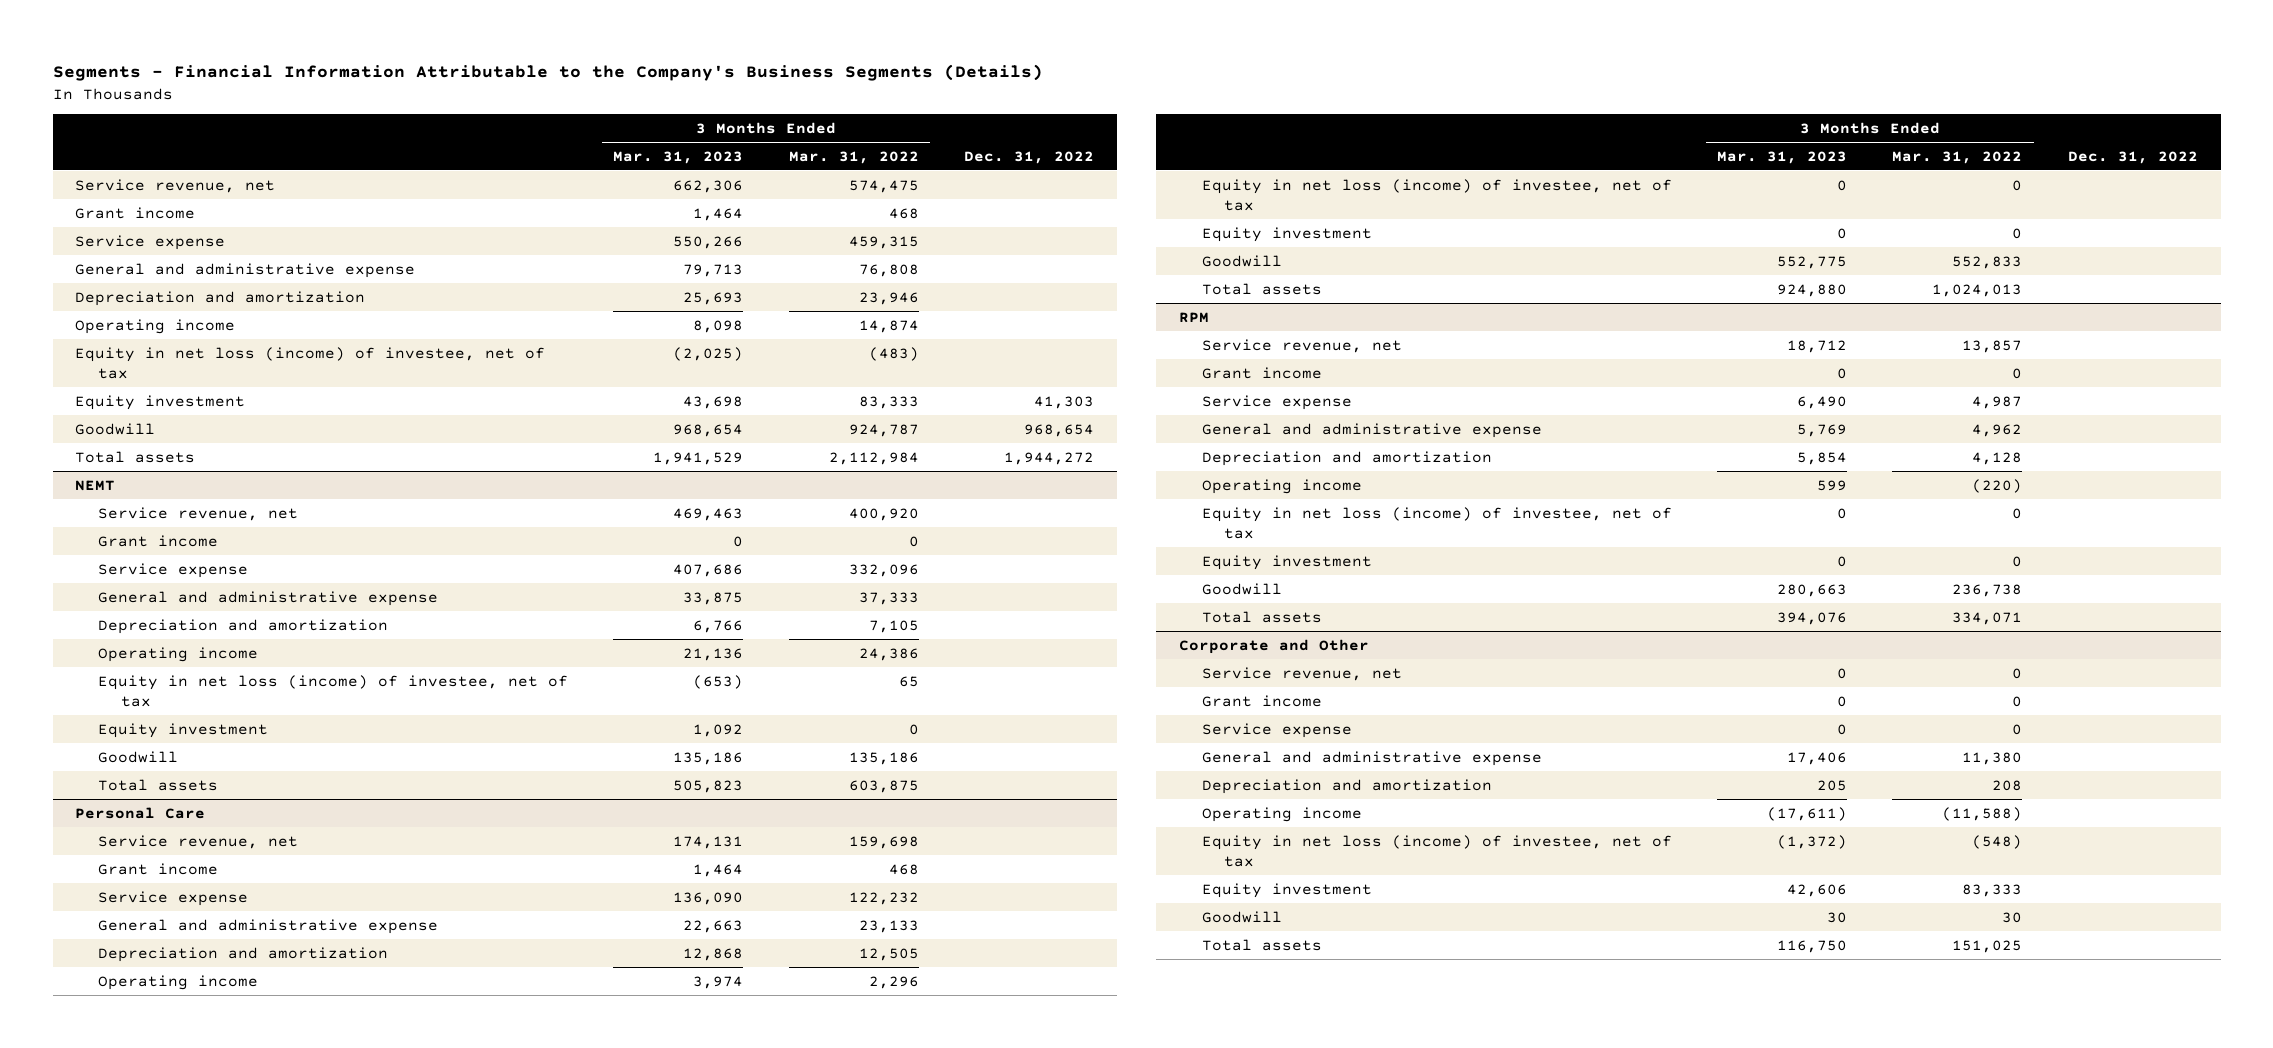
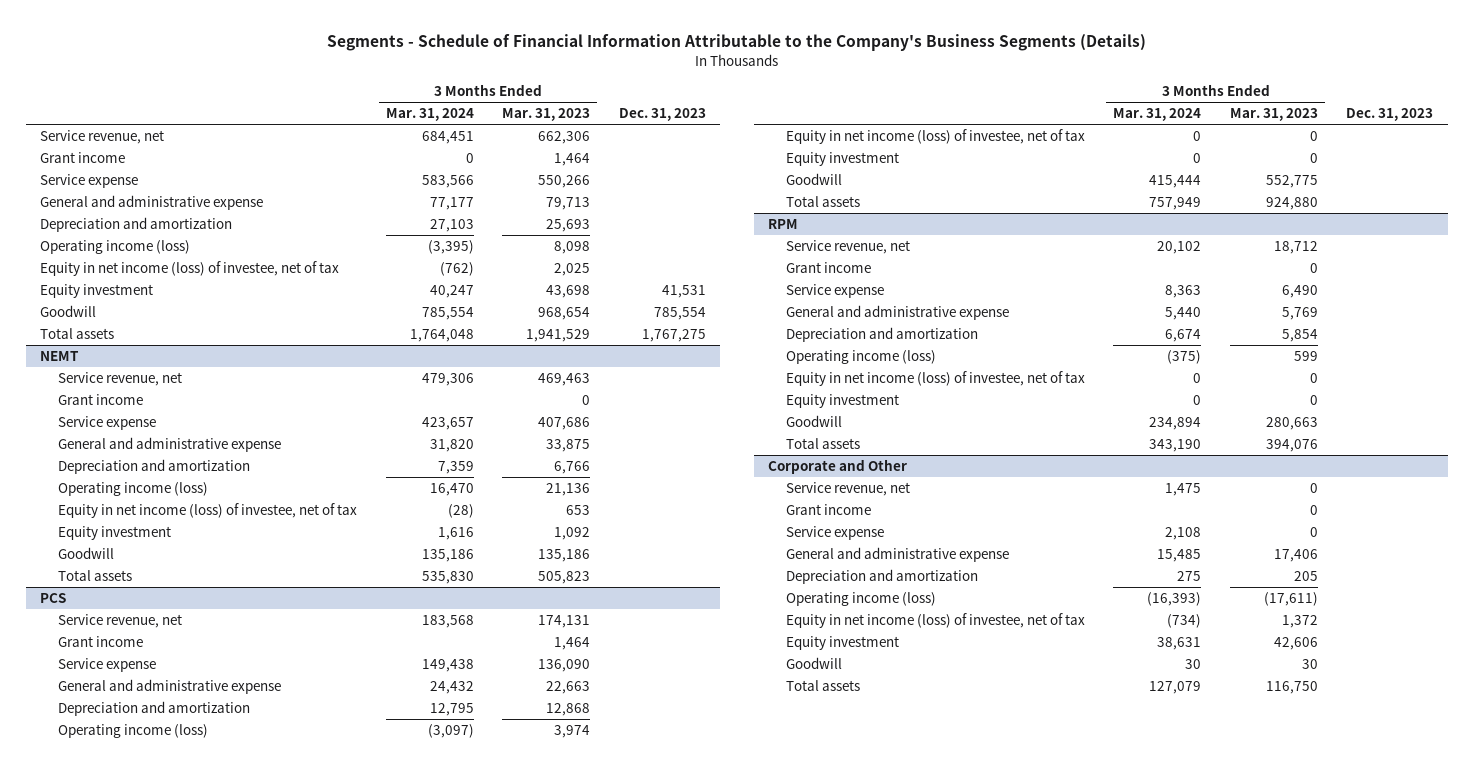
[52,64,1043,82] Segments - Financial Information Attributable to the Company's Business Segments (Details) -> [326,34,1146,52] Segments - Schedule of Financial Information Attributable to the Company's Business Segments (Details)
[788,150,919,164] Mar. 31, 2022 -> none
[964,150,1095,164] Dec. 31, 2022 -> none
none -> [385,108,474,122] Mar. 31, 2024
none -> [618,108,706,122] Dec. 31, 2023
[75,318,236,334] Operating income -> [40,240,191,255] Operating income (loss)
[75,346,546,379] Equity in net loss (income) of investee, net of tax -> [40,261,340,277] Equity in net income (loss) of investee, net of tax
[673,346,744,361] (2,025) -> [554,263,591,277] 2,025
[98,646,259,662] Operating income -> [58,482,209,497] Operating income (loss)
[98,674,569,707] Equity in net loss (income) of investee, net of tax -> [58,503,358,519] Equity in net income (loss) of investee, net of tax
[693,674,744,689] (653) -> [566,505,591,516] 653
[75,806,206,819] Personal Care -> [40,593,67,604] PCS
[98,974,259,990] Operating income -> [58,724,209,739] Operating income (loss)
[1201,178,1672,211] Equity in net loss (income) of investee, net of tax -> [786,129,1086,145] Equity in net income (loss) of investee, net of tax
[1201,478,1362,494] Operating income -> [786,350,937,365] Operating income (loss)
[1201,506,1672,539] Equity in net loss (income) of investee, net of tax -> [786,371,1086,387] Equity in net income (loss) of investee, net of tax
[1201,806,1362,822] Operating income -> [786,592,937,607] Operating income (loss)
[1201,834,1672,867] Equity in net loss (income) of investee, net of tax -> [786,613,1086,629] Equity in net income (loss) of investee, net of tax
[1777,834,1848,849] (1,372) -> [1281,615,1318,629] 1,372

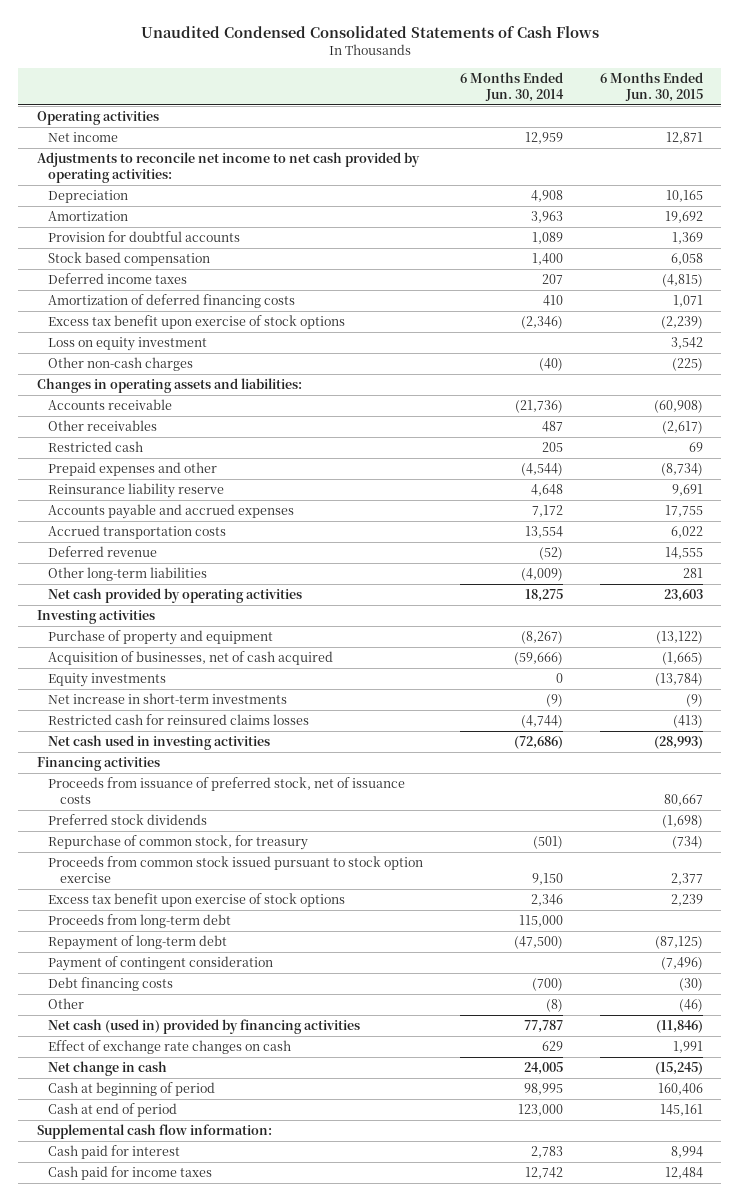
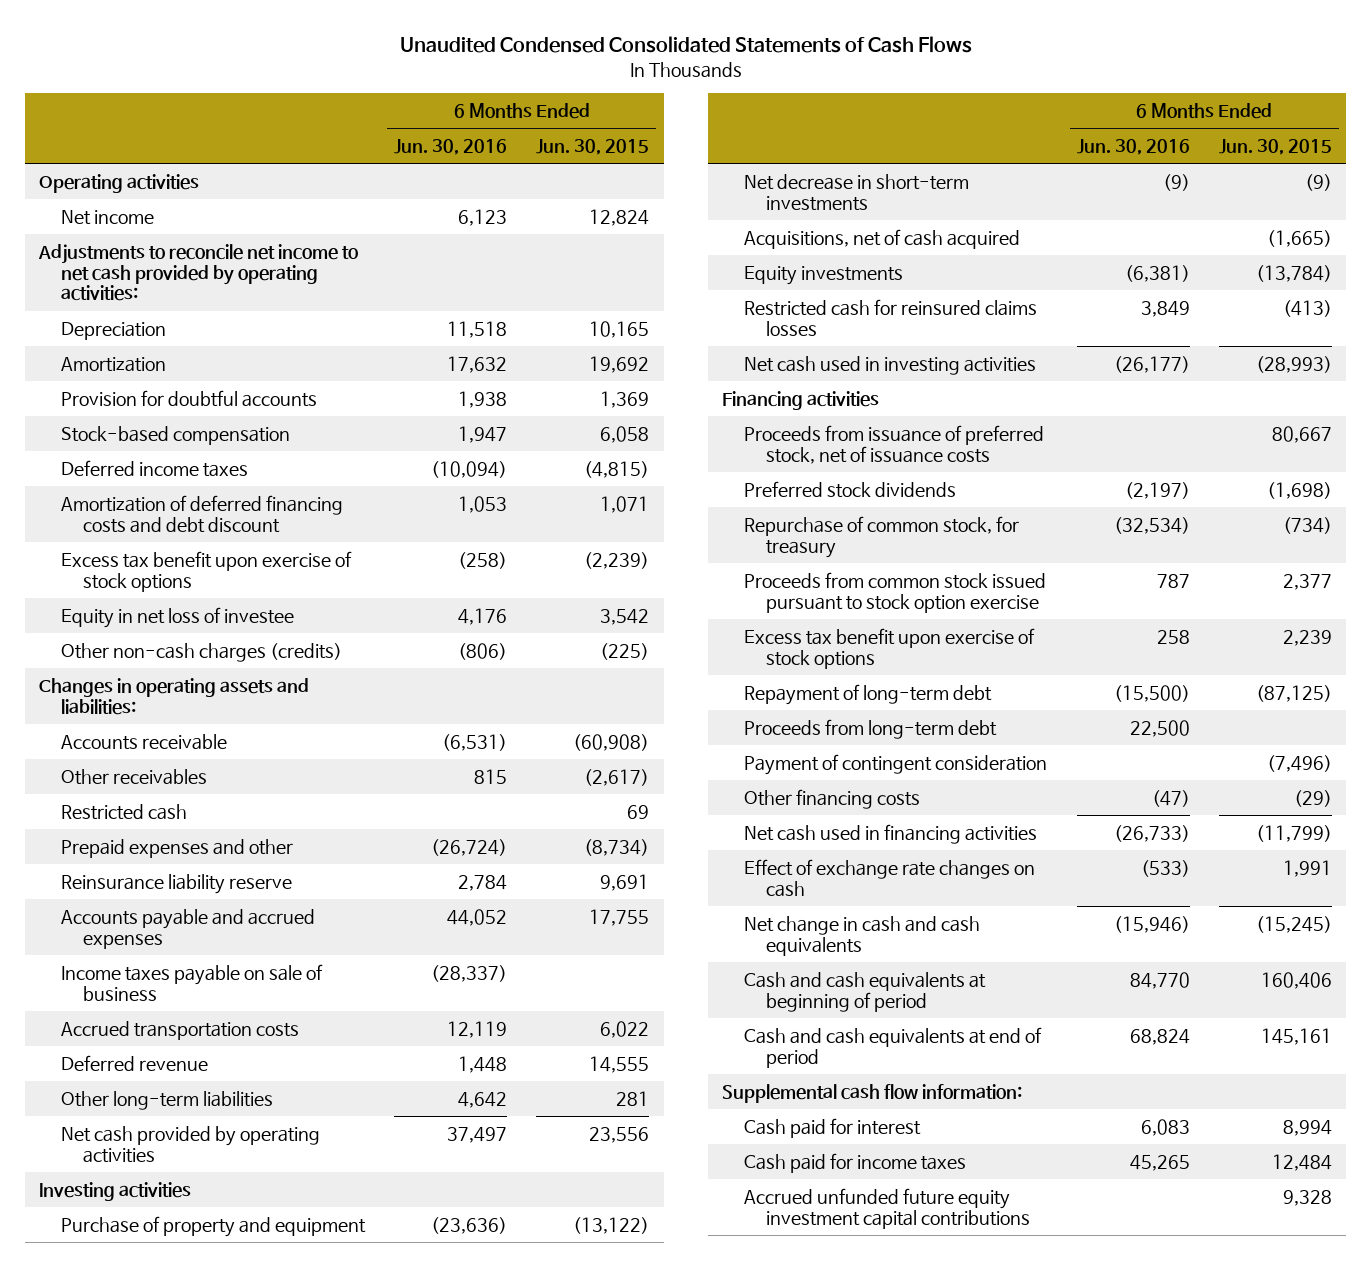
[460,71,565,102] 6 Months Ended Jun. 30, 2014 -> none
none -> [394,139,508,156] Jun. 30, 2016
[665,132,703,145] 12,871 -> [589,208,650,226] 12,824
[48,252,211,267] Stock based compensation -> [61,425,291,445] Stock-based compensation
[48,294,296,309] Amortization of deferred financing costs -> [61,494,344,533] Amortization of deferred financing costs and debt discount
[48,337,208,352] Loss on equity investment -> [61,606,295,628] Equity in net loss of investee
[48,357,194,372] Other non-cash charges -> [61,642,343,662] Other non-cash charges (credits)
none -> [61,963,324,1001] Income taxes payable on sale of business
[663,589,703,603] 23,603 -> [589,1126,650,1143] 23,556
none -> [743,173,969,211] Net decrease in short-term investments
[48,651,334,666] Acquisition of businesses, net of cash acquired -> [743,228,1020,249] Acquisitions, net of cash acquired
[48,693,288,705] Net increase in short-term investments -> none
[48,914,232,929] Proceeds from long-term debt -> [743,718,997,739] Proceeds from long-term debt
[48,977,174,992] Debt financing costs -> none
[48,998,85,1010] Other -> [743,788,920,809] Other financing costs
[678,999,703,1013] (46) -> [1293,789,1332,807] (29)
[48,1019,361,1035] Net cash (used in) provided by financing activities -> [743,823,1037,844] Net cash used in financing activities
[655,1020,703,1034] (11,846) -> [1255,824,1332,842] (11,799)
[48,1061,168,1077] Net change in cash -> [743,915,980,956] Net change in cash and cash equivalents
[48,1082,216,1097] Cash at beginning of period -> [743,971,986,1012] Cash and cash equivalents at beginning of period
[48,1103,178,1118] Cash at end of period -> [743,1026,1042,1068] Cash and cash equivalents at end of period
none -> [743,1187,1030,1229] Accrued unfunded future equity investment capital contributions

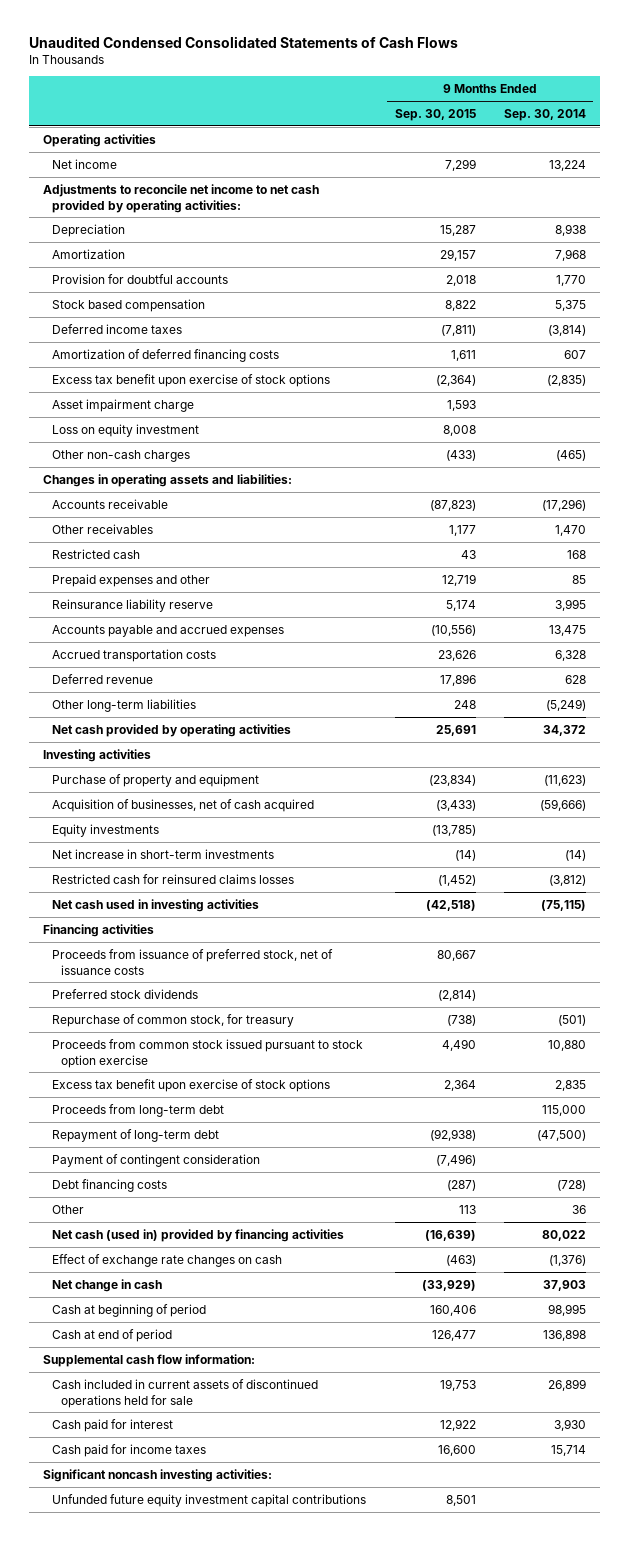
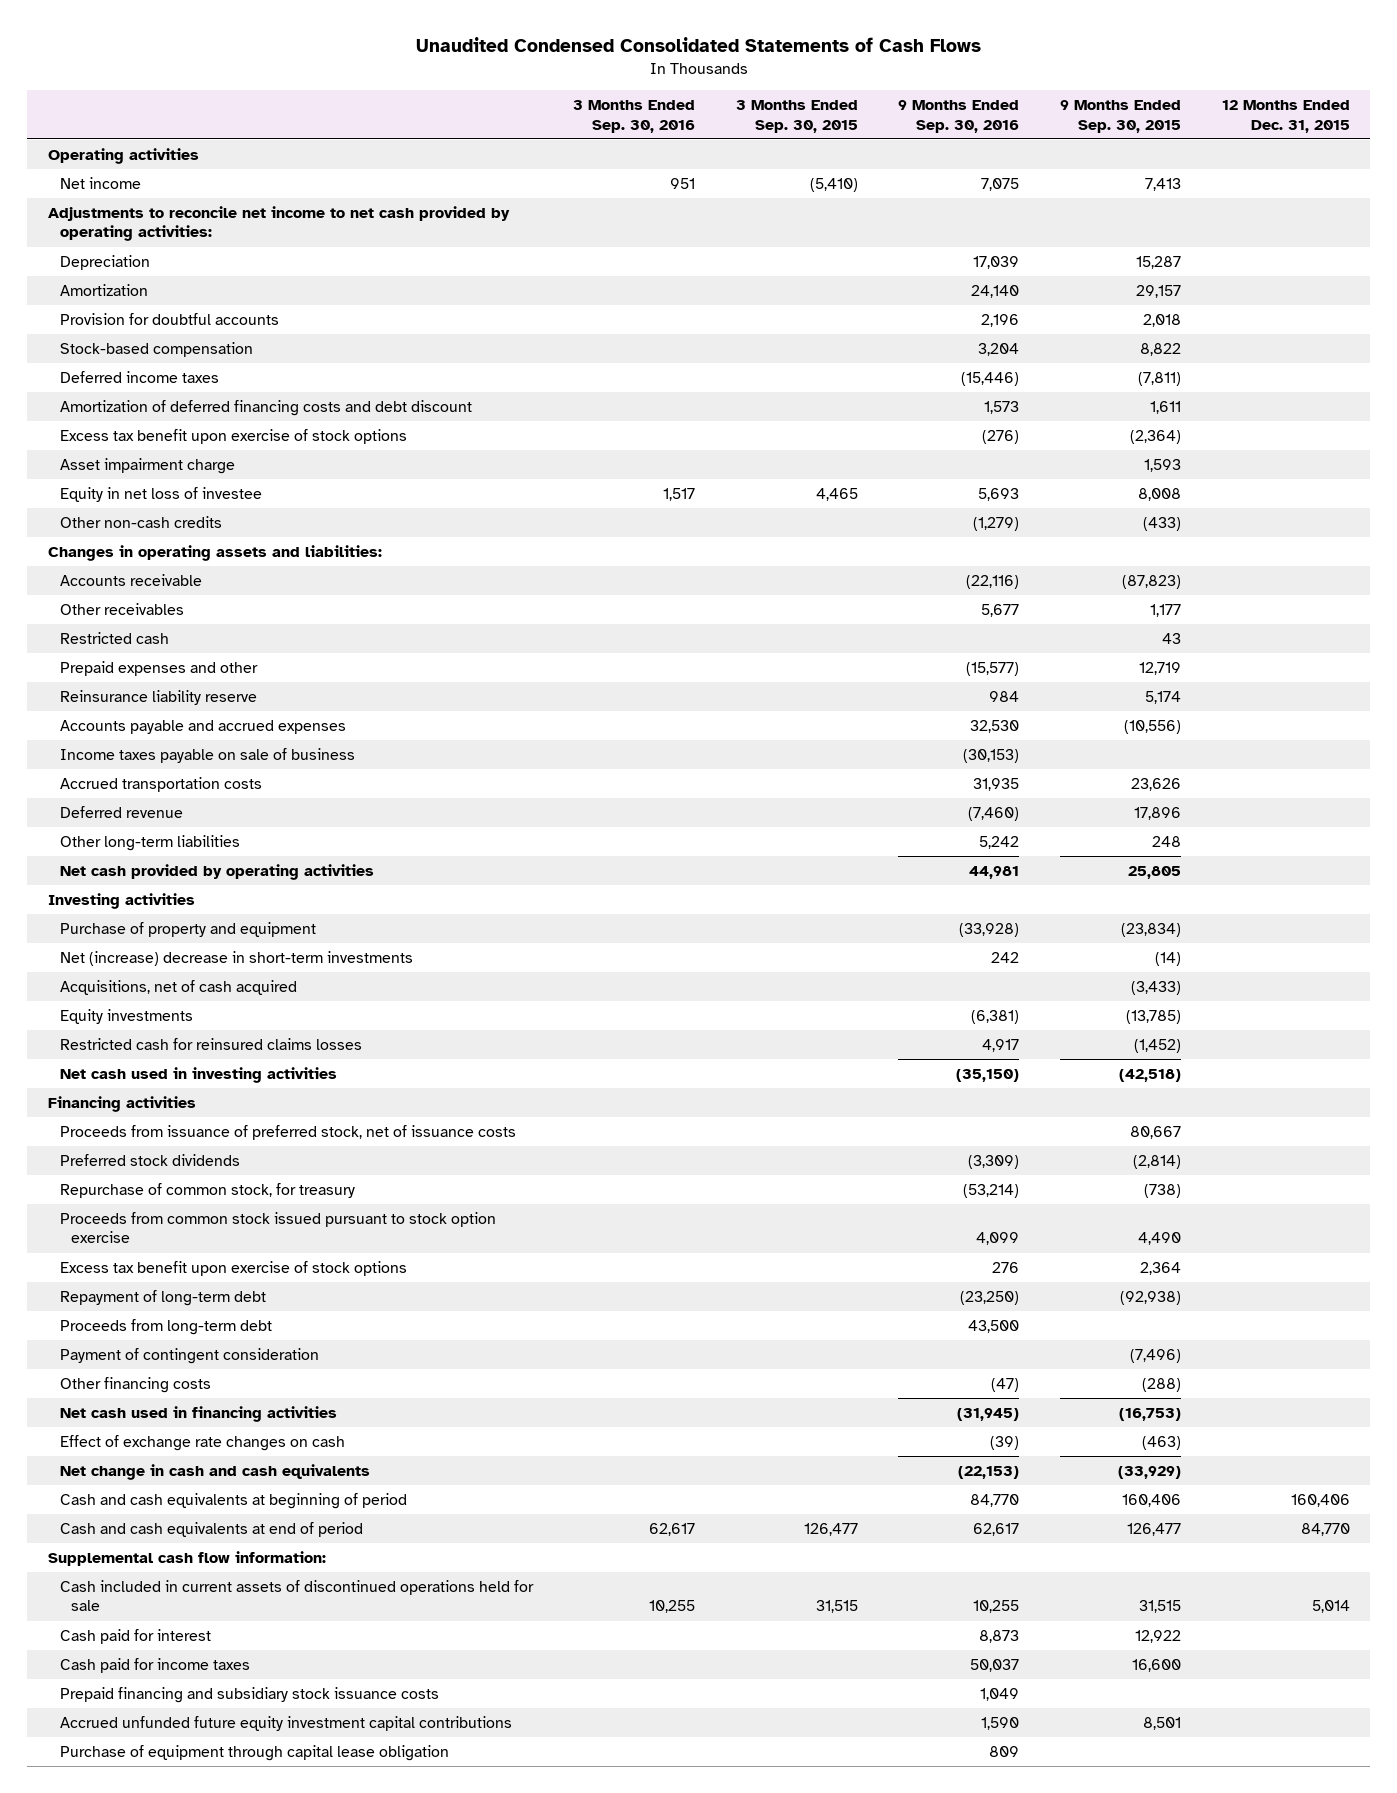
[503,108,586,121] Sep. 30, 2014 -> none
none -> [573,100,696,133] 3 Months Ended Sep. 30, 2016
none -> [735,100,858,133] 3 Months Ended Sep. 30, 2015
none -> [898,100,1020,133] 9 Months Ended Sep. 30, 2016
none -> [1221,100,1350,133] 12 Months Ended Dec. 31, 2015
[444,158,476,171] 7,299 -> [1144,178,1181,192] 7,413
[52,298,206,312] Stock based compensation -> [59,342,253,358] Stock-based compensation
[52,348,280,362] Amortization of deferred financing costs -> [59,400,472,417] Amortization of deferred financing costs and debt discount
[52,423,200,437] Loss on equity investment -> [59,487,262,503] Equity in net loss of investee
[52,449,191,462] Other non-cash charges -> [59,516,222,529] Other non-cash credits
none -> [59,748,355,764] Income taxes payable on sale of business
[435,724,476,736] 25,691 -> [1127,866,1181,880] 25,805
none -> [59,951,413,967] Net (increase) decrease in short-term investments
[52,798,315,812] Acquisition of businesses, net of cash acquired -> [59,980,297,996] Acquisitions, net of cash acquired
[52,848,275,859] Net increase in short-term investments -> none
[52,1103,225,1117] Proceeds from long-term debt -> [59,1319,272,1336] Proceeds from long-term debt
[52,1178,168,1192] Debt financing costs -> none
[52,1204,85,1214] Other -> [59,1377,211,1394] Other financing costs
[458,1204,476,1214] 113 -> [1141,1378,1181,1393] (288)
[52,1228,345,1242] Net cash (used in) provided by financing activities -> [59,1406,337,1423] Net cash used in financing activities
[424,1229,476,1241] (16,639) -> [1118,1408,1181,1422] (16,753)
[52,1278,163,1292] Net change in cash -> [59,1464,370,1481] Net change in cash and cash equivalents
[52,1303,207,1317] Cash at beginning of period -> [59,1493,407,1510] Cash and cash equivalents at beginning of period
[52,1328,173,1342] Cash at end of period -> [59,1522,363,1538] Cash and cash equivalents at end of period
[439,1378,476,1391] 19,753 -> [1138,1600,1181,1614] 31,515
[43,1468,273,1482] Significant noncash investing activities: -> none
none -> [59,1687,439,1704] Prepaid financing and subsidiary stock issuance costs
[52,1493,367,1507] Unfunded future equity investment capital contributions -> [59,1716,512,1732] Accrued unfunded future equity investment capital contributions
none -> [59,1745,449,1762] Purchase of equipment through capital lease obligation

